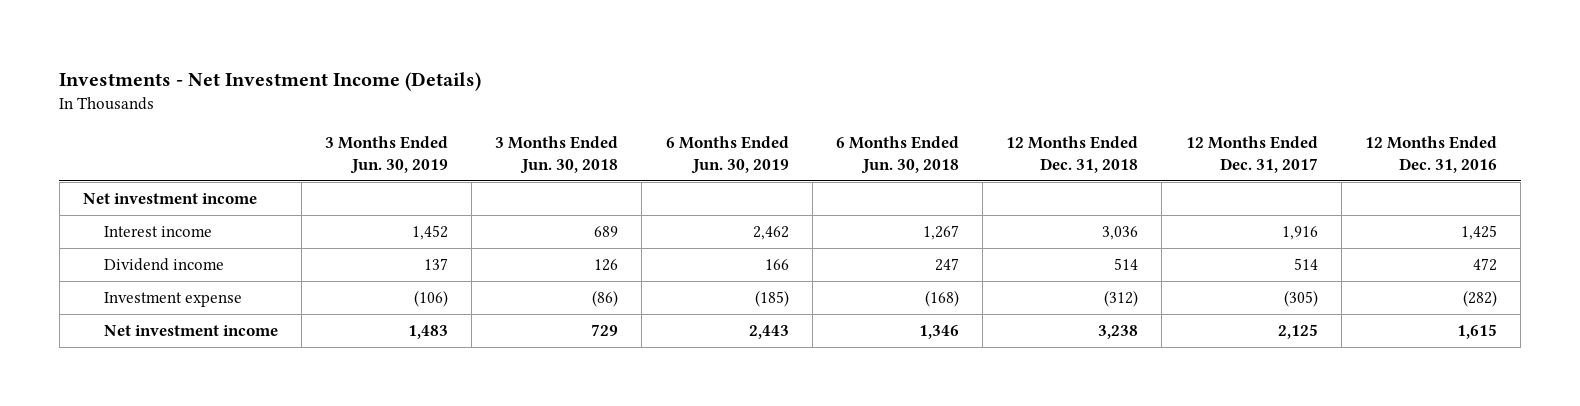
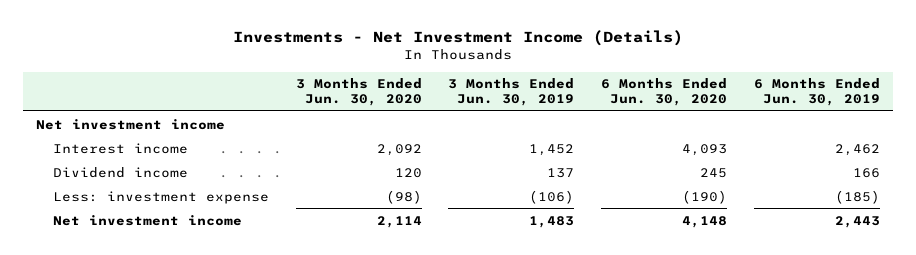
[495,136,619,174] 3 Months Ended Jun. 30, 2018 -> none
[835,136,959,174] 6 Months Ended Jun. 30, 2018 -> none
[1006,136,1139,173] 12 Months Ended Dec. 31, 2018 -> none
[1185,136,1318,173] 12 Months Ended Dec. 31, 2017 -> none
[1364,136,1497,173] 12 Months Ended Dec. 31, 2016 -> none
none -> [295,78,422,107] 3 Months Ended Jun. 30, 2020
none -> [601,78,728,107] 6 Months Ended Jun. 30, 2020
[103,291,242,307] Investment expense -> [53,190,270,204] Less: investment expense

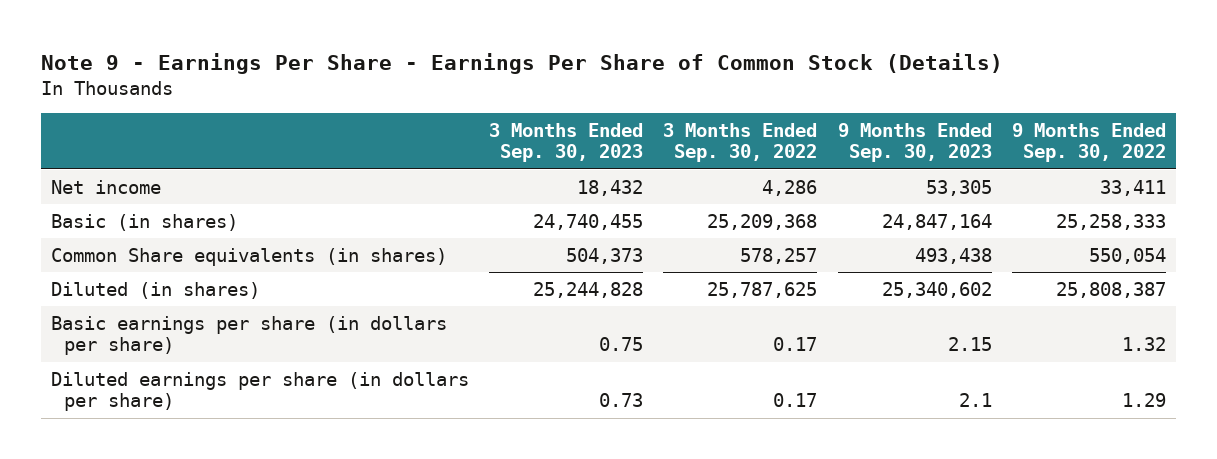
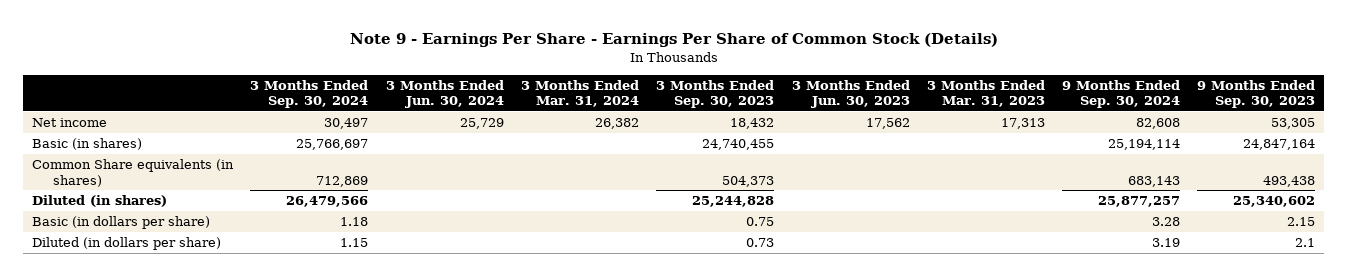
[663,122,818,163] 3 Months Ended Sep. 30, 2022 -> none
[1011,122,1166,163] 9 Months Ended Sep. 30, 2022 -> none
none -> [250,79,369,109] 3 Months Ended Sep. 30, 2024
none -> [385,79,504,109] 3 Months Ended Jun. 30, 2024
none -> [520,79,639,108] 3 Months Ended Mar. 31, 2024
none -> [791,79,910,109] 3 Months Ended Jun. 30, 2023
none -> [926,79,1045,108] 3 Months Ended Mar. 31, 2023
none -> [1062,79,1181,109] 9 Months Ended Sep. 30, 2024
[51,315,448,356] Basic earnings per share (in dollars per share) -> [32,216,211,230] Basic (in dollars per share)
[51,371,470,412] Diluted earnings per share (in dollars per share) -> [32,237,222,251] Diluted (in dollars per share)

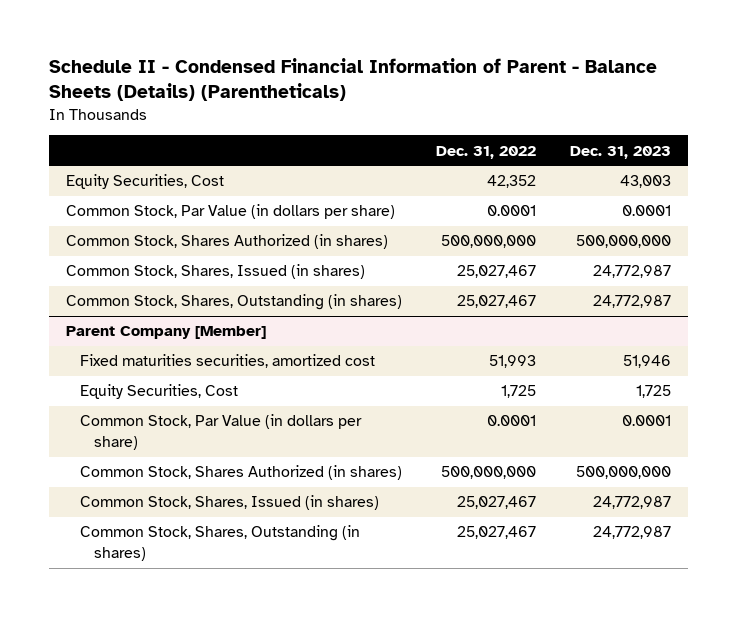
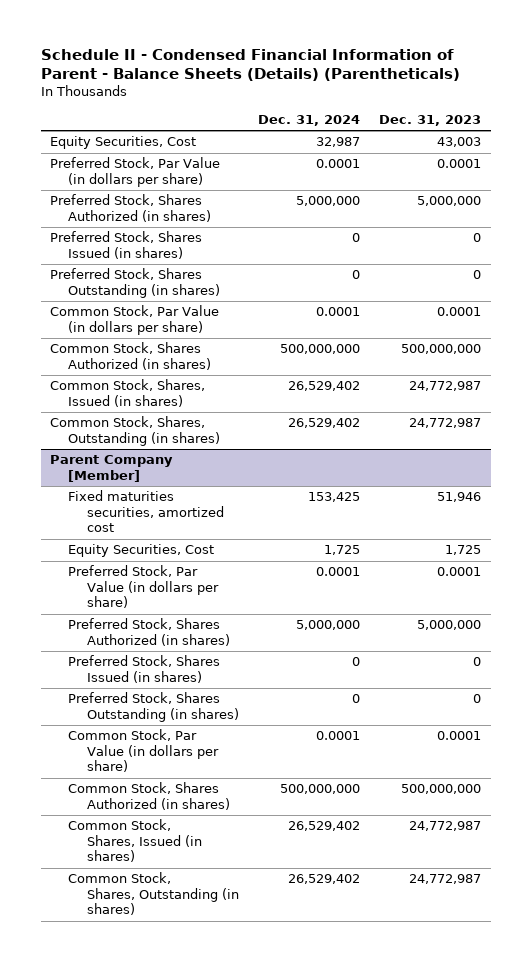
[436,145,537,159] Dec. 31, 2022 -> none
none -> [257,114,360,126] Dec. 31, 2024
none -> [50,157,221,187] Preferred Stock, Par Value (in dollars per share)
none -> [50,194,212,222] Preferred Stock, Shares Authorized (in shares)
none -> [50,231,203,259] Preferred Stock, Shares Issued (in shares)
none -> [50,268,221,298] Preferred Stock, Shares Outstanding (in shares)
none -> [68,565,219,609] Preferred Stock, Par Value (in dollars per share)
none -> [68,618,230,646] Preferred Stock, Shares Authorized (in shares)
none -> [68,655,221,683] Preferred Stock, Shares Issued (in shares)
none -> [68,692,239,722] Preferred Stock, Shares Outstanding (in shares)

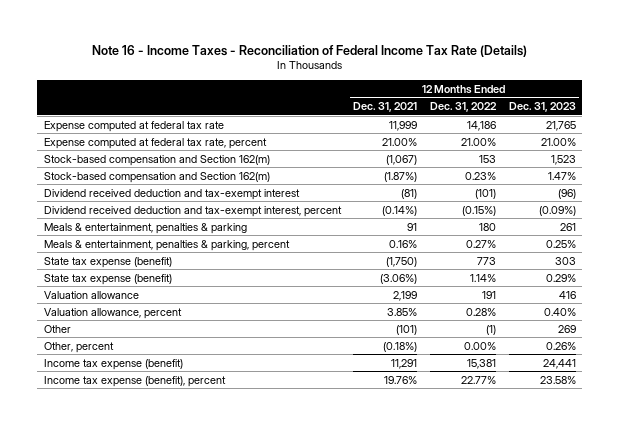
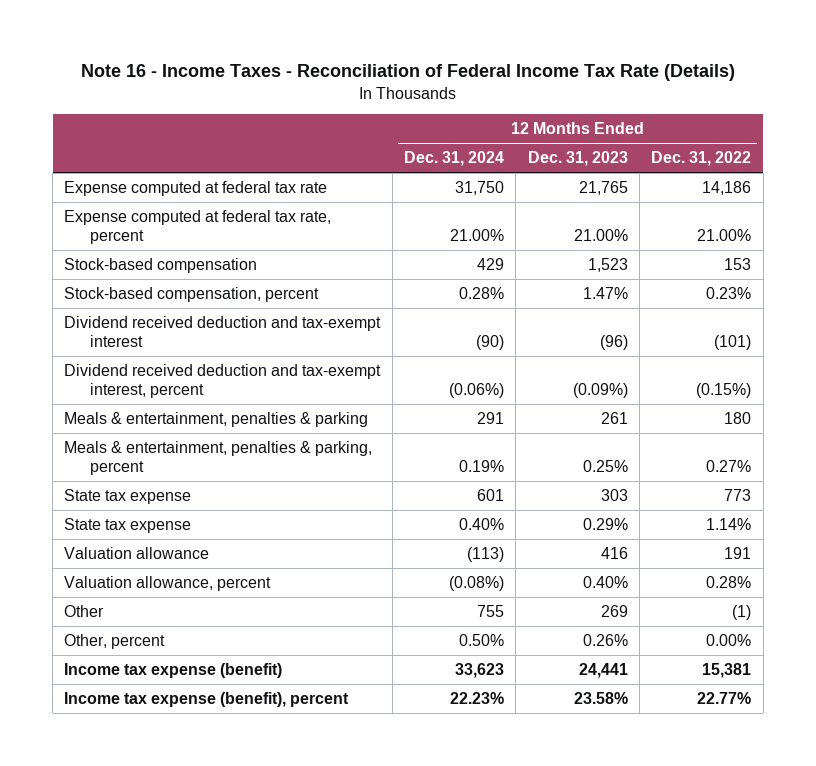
[353,102,418,113] Dec. 31, 2021 -> none
none -> [404,151,505,167] Dec. 31, 2024
[43,154,270,166] Stock-based compensation and Section 162(m) -> [64,257,258,273] Stock-based compensation
[43,171,270,183] Stock-based compensation and Section 162(m) -> [64,286,320,302] Stock-based compensation, percent
[43,256,172,268] State tax expense (benefit) -> [64,488,192,504] State tax expense
[43,273,172,285] State tax expense (benefit) -> [64,517,192,533] State tax expense

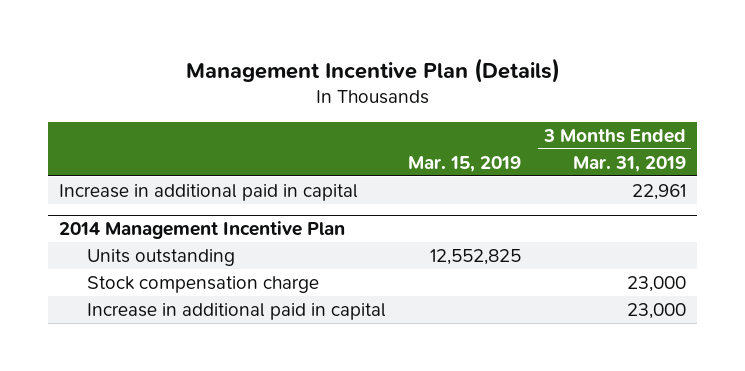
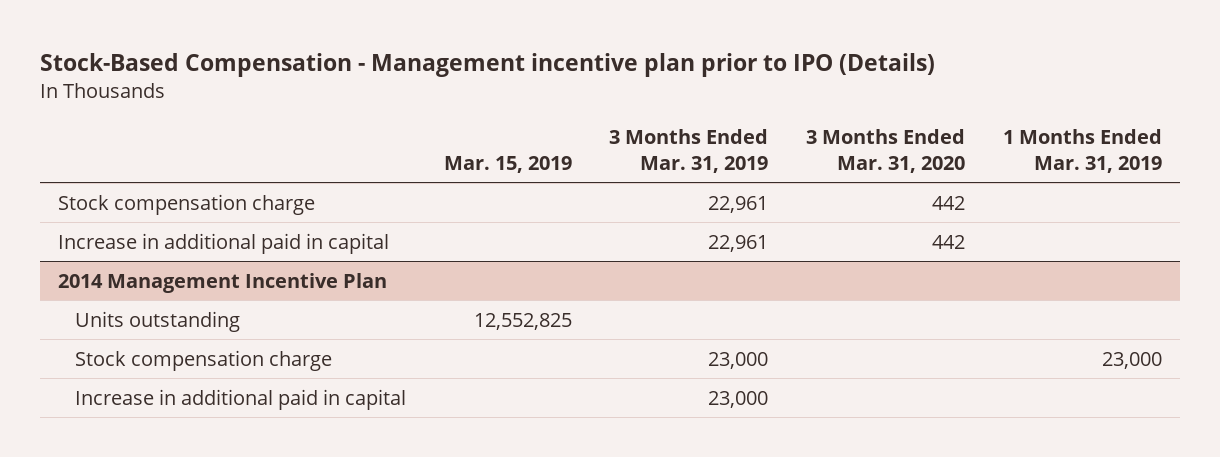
[185,57,560,83] Management Incentive Plan (Details) -> [39,52,935,77] Stock-Based Compensation - Management incentive plan prior to IPO (Details)
none -> [805,129,965,173] 3 Months Ended Mar. 31, 2020
none -> [1002,129,1162,173] 1 Months Ended Mar. 31, 2019
none -> [58,193,316,215] Stock compensation charge

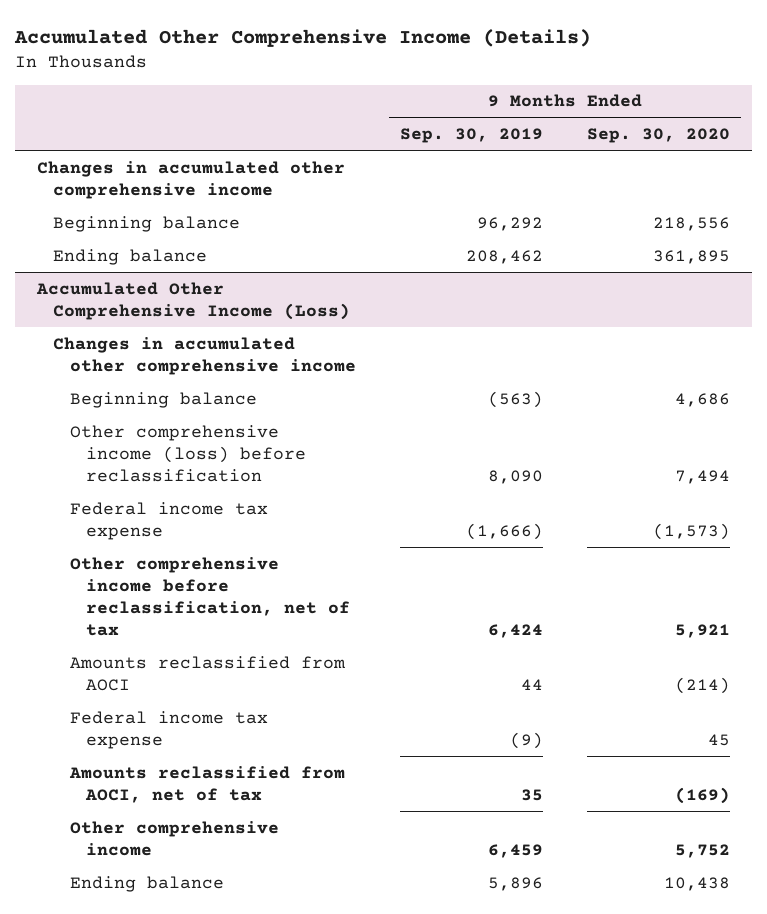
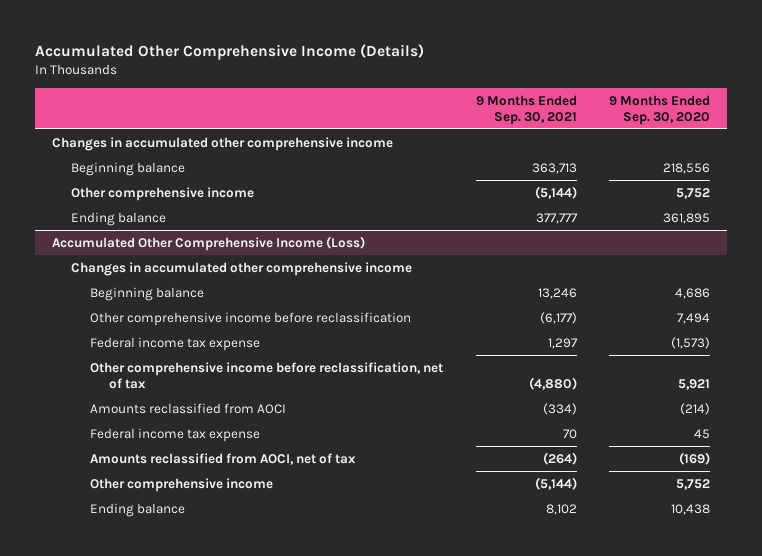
[400,128,544,144] Sep. 30, 2019 -> none
none -> [475,94,577,125] 9 Months Ended Sep. 30, 2021
none -> [70,186,254,201] Other comprehensive income
[69,424,307,482] Other comprehensive income (loss) before reclassification -> [89,311,411,326] Other comprehensive income before reclassification

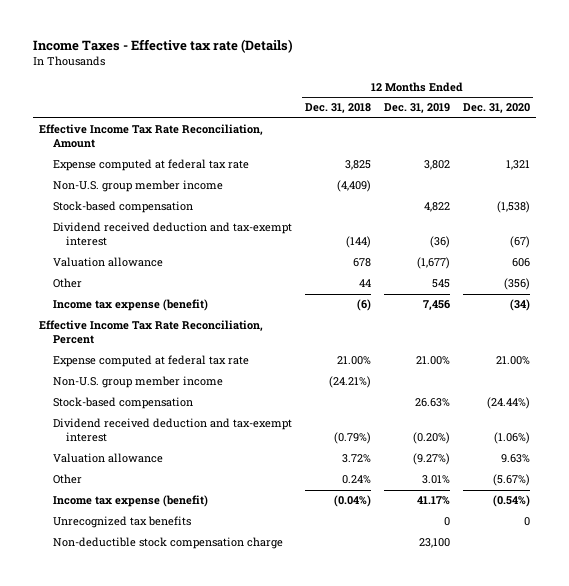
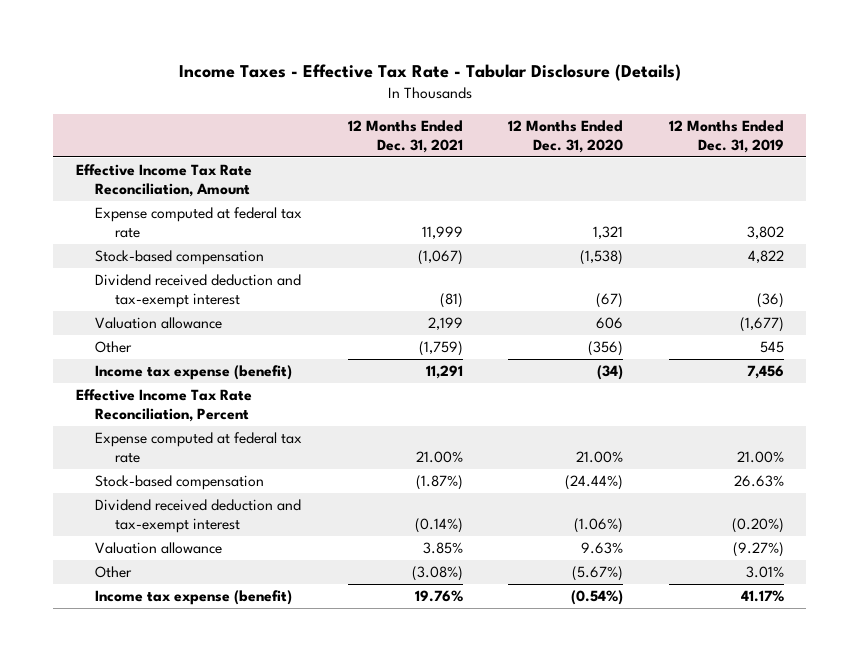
[32,39,293,54] Income Taxes - Effective tax rate (Details) -> [178,64,681,82] Income Taxes - Effective Tax Rate - Tabular Disclosure (Details)
[304,103,371,114] Dec. 31, 2018 -> none
none -> [347,119,463,153] 12 Months Ended Dec. 31, 2021
[52,180,223,193] Non-U.S. group member income -> none
[52,376,223,389] Non-U.S. group member income -> none
[52,516,191,529] Unrecognized tax benefits -> none
[52,537,283,550] Non-deductible stock compensation charge -> none

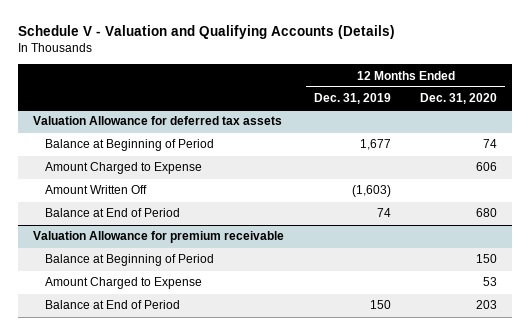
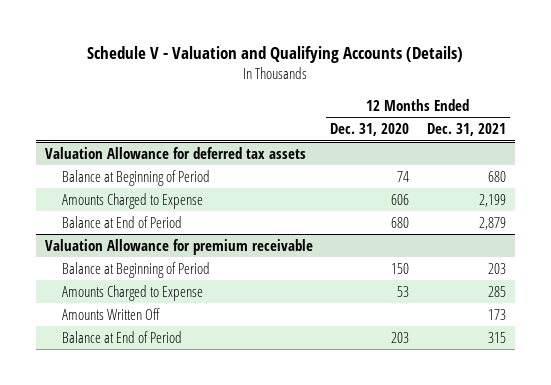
[313,93,391,105] Dec. 31, 2019 -> none
none -> [427,123,507,137] Dec. 31, 2021
[45,185,148,195] Amount Written Off -> none
[45,162,203,175] Amount Charged to Expense -> [62,192,204,209] Amounts Charged to Expense
[45,277,203,290] Amount Charged to Expense -> [62,284,204,301] Amounts Charged to Expense
none -> [62,307,161,320] Amounts Written Off

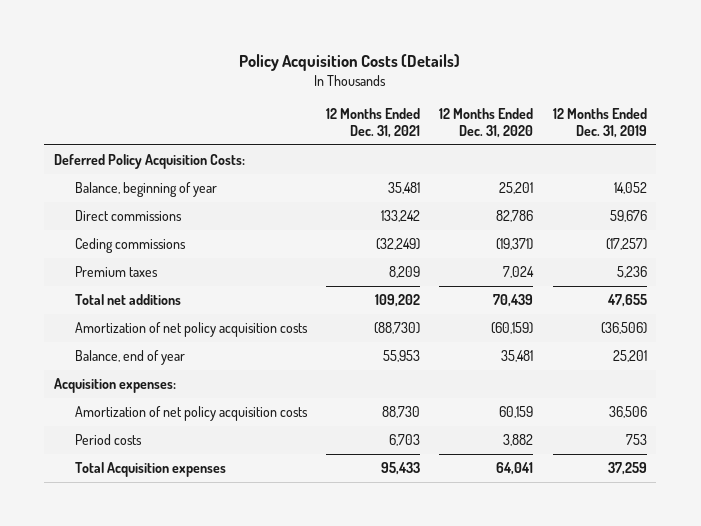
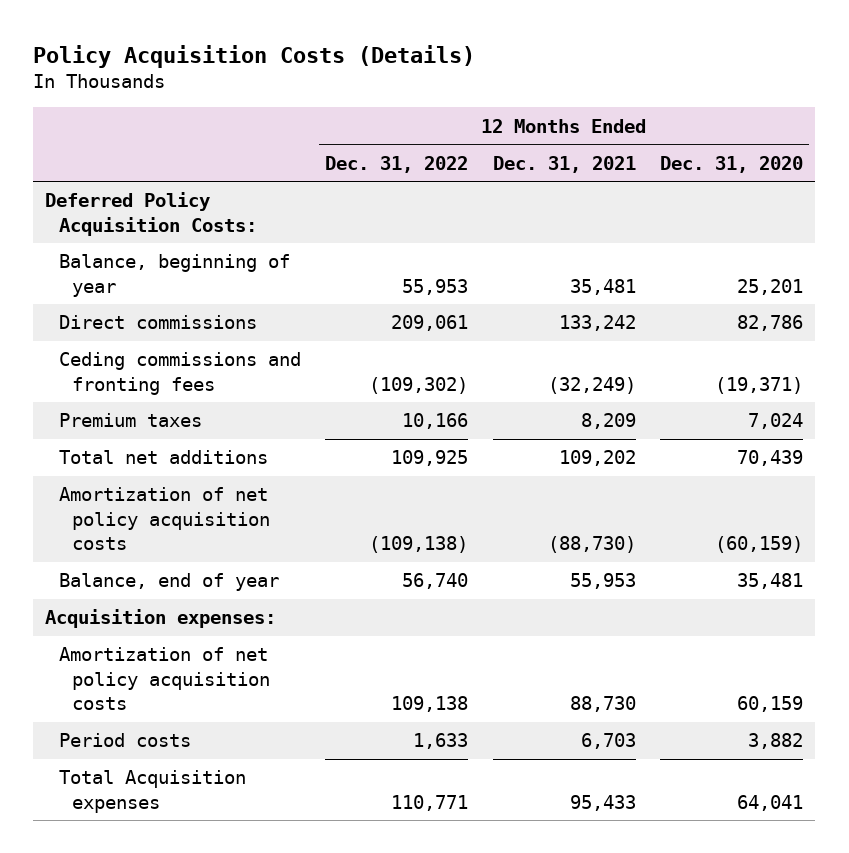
[552,107,647,138] 12 Months Ended Dec. 31, 2019 -> none
none -> [325,155,469,173] Dec. 31, 2022
[74,238,186,254] Ceding commissions -> [58,352,301,395] Ceding commissions and fronting fees

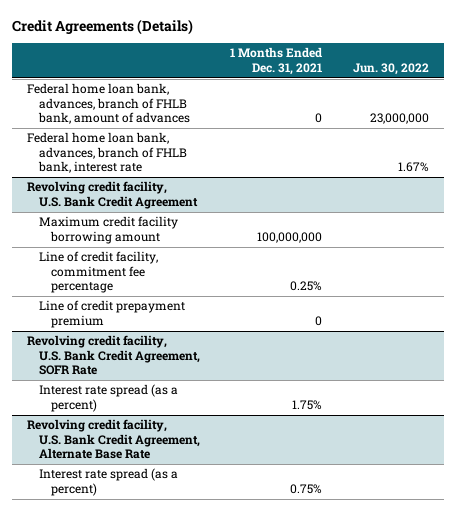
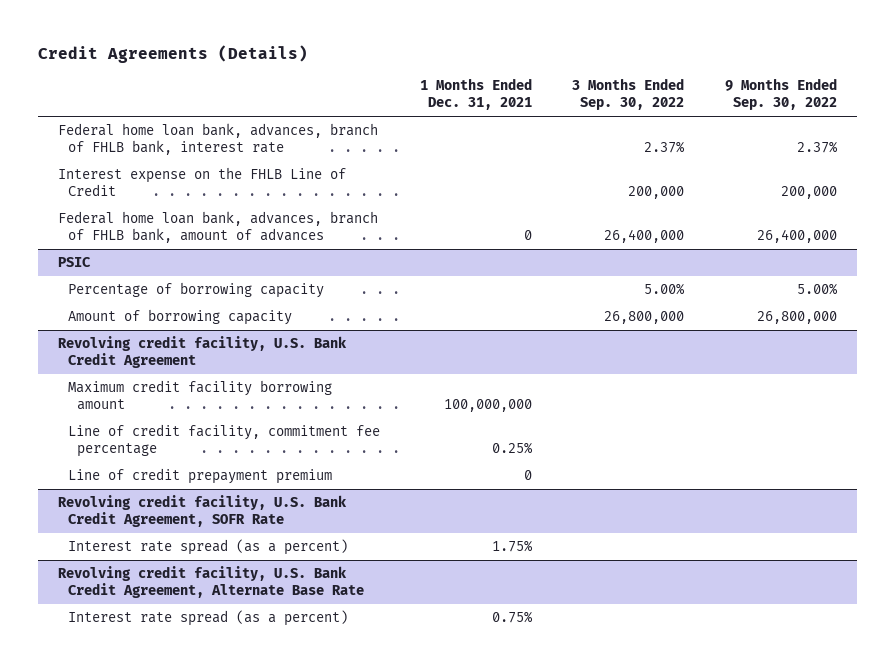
[352,62,429,75] Jun. 30, 2022 -> none
none -> [572,78,685,111] 3 Months Ended Sep. 30, 2022
none -> [724,78,837,111] 9 Months Ended Sep. 30, 2022
none -> [57,167,346,197] Interest expense on the FHLB Line of Credit
[27,83,191,125] Federal home loan bank, advances, branch of FHLB bank, amount of advances -> [57,211,378,244] Federal home loan bank, advances, branch of FHLB bank, amount of advances
none -> [57,257,91,268] PSIC
none -> [67,282,324,299] Percentage of borrowing capacity
none -> [67,309,292,326] Amount of borrowing capacity

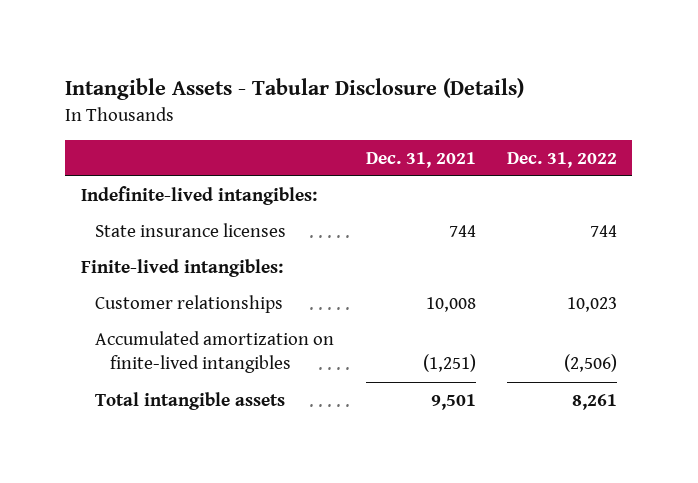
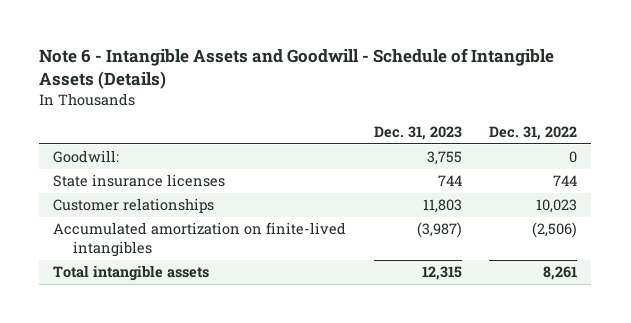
[65,77,525,100] Intangible Assets - Tabular Disclosure (Details) -> [39,48,555,90] Note 6 - Intangible Assets and Goodwill - Schedule of Intangible Assets (Details)
[365,151,476,168] Dec. 31, 2021 -> none
none -> [373,126,462,141] Dec. 31, 2023
[80,186,317,206] Indefinite-lived intangibles: -> none
none -> [53,150,120,164] Goodwill:
[80,259,283,278] Finite-lived intangibles: -> none

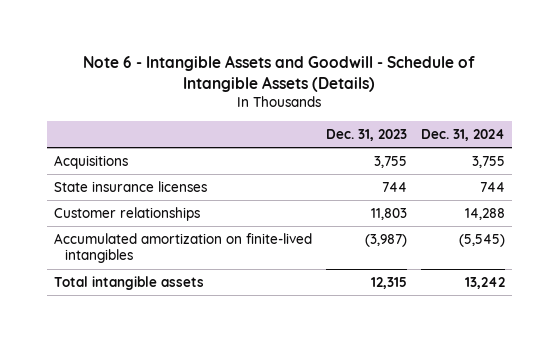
[489,126,578,141] Dec. 31, 2022 -> none
none -> [421,129,506,142] Dec. 31, 2024
[53,150,120,164] Goodwill: -> [53,154,128,169] Acquisitions

